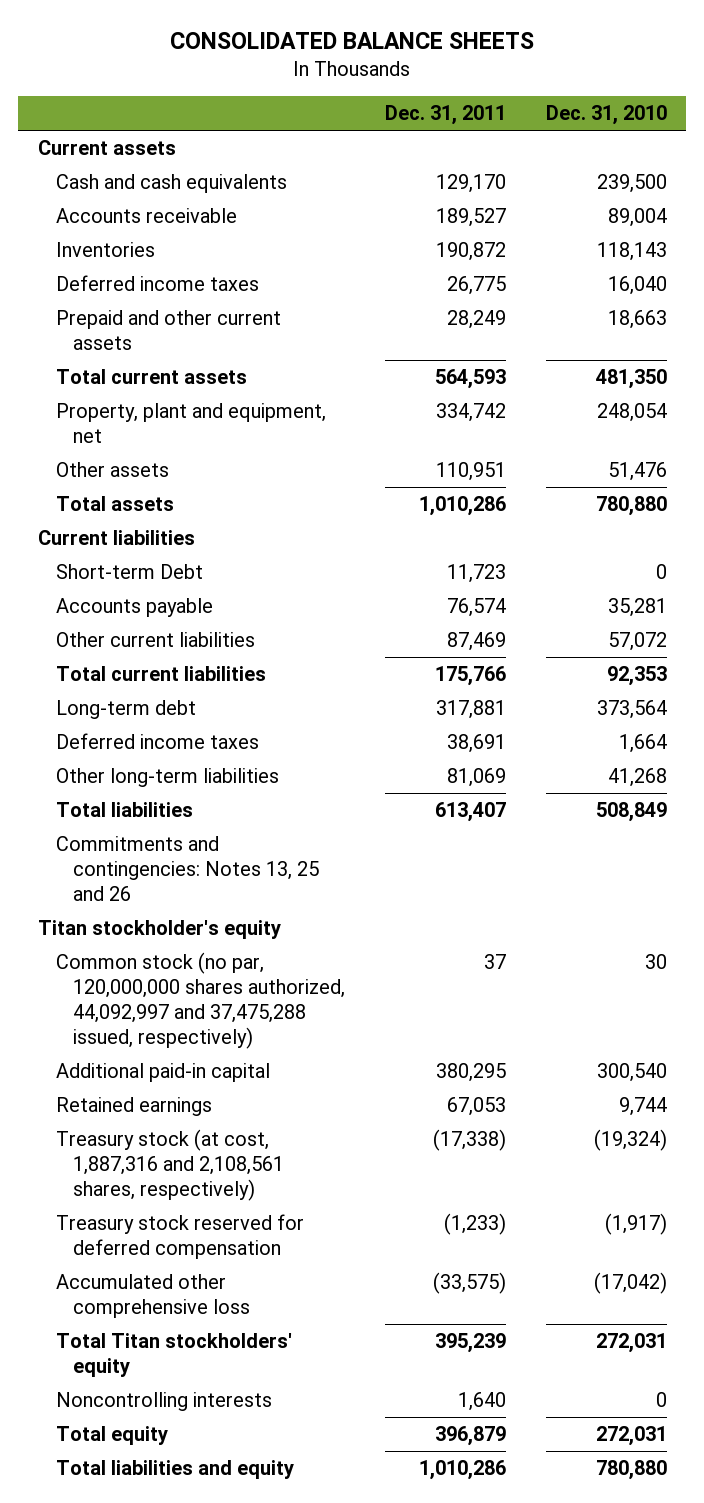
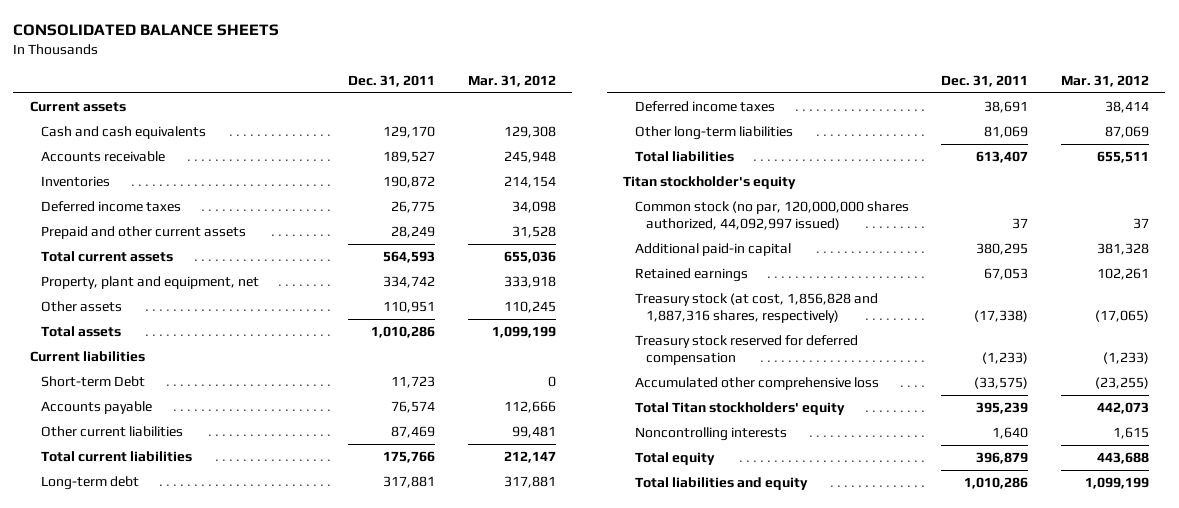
[545,105,667,126] Dec. 31, 2010 -> none
none -> [467,74,556,87] Mar. 31, 2012
[55,836,320,901] Commitments and contingencies: Notes 13, 25 and 26 -> none
[55,952,346,1049] Common stock (no par, 120,000,000 shares authorized, 44,092,997 and 37,475,288 issued, respectively) -> [634,200,909,230] Common stock (no par, 120,000,000 shares authorized, 44,092,997 issued)
[55,1129,285,1201] Treasury stock (at cost, 1,887,316 and 2,108,561 shares, respectively) -> [634,292,878,323] Treasury stock (at cost, 1,856,828 and 1,887,316 shares, respectively)

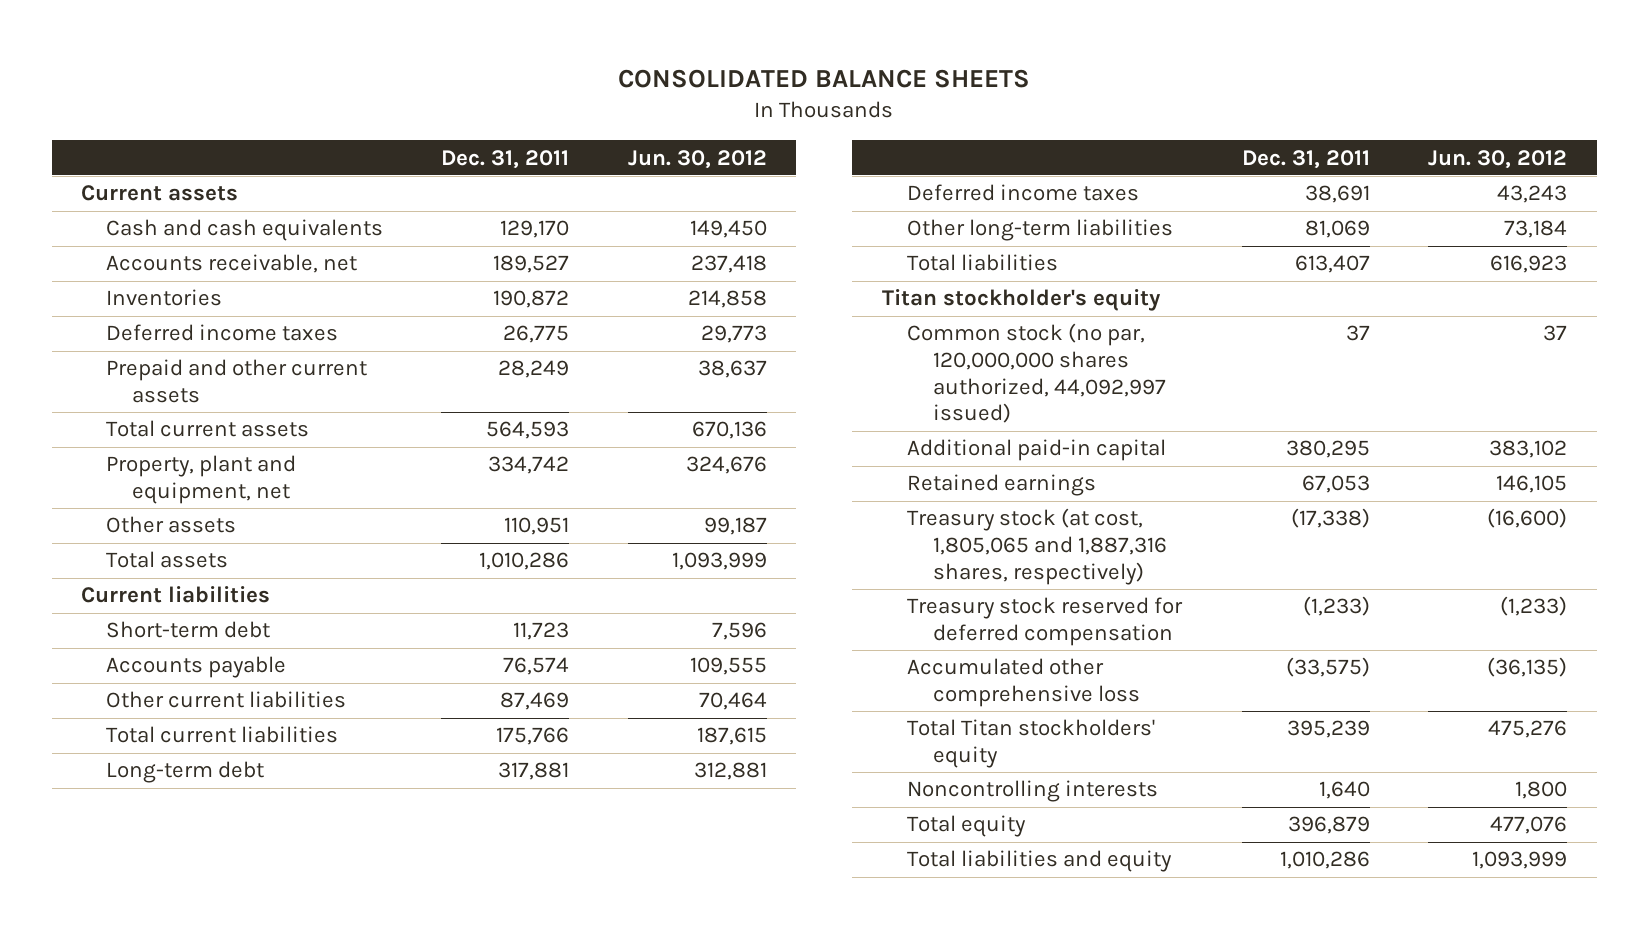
[467,74,556,87] Mar. 31, 2012 -> none
none -> [627,149,767,169] Jun. 30, 2012
[41,150,166,162] Accounts receivable -> [106,254,358,274] Accounts receivable, net
[41,375,146,387] Short-term Debt -> [106,621,271,639] Short-term debt
[634,292,878,323] Treasury stock (at cost, 1,856,828 and 1,887,316 shares, respectively) -> [907,508,1167,585] Treasury stock (at cost, 1,805,065 and 1,887,316 shares, respectively)

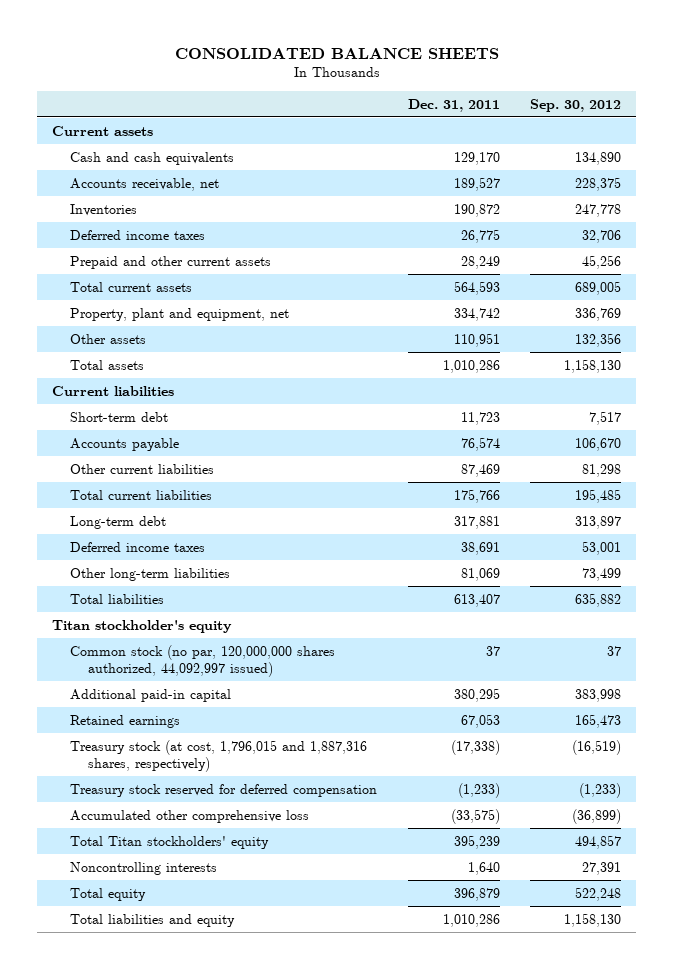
[627,149,767,169] Jun. 30, 2012 -> none
none -> [529,98,621,112] Sep. 30, 2012
[907,508,1167,585] Treasury stock (at cost, 1,805,065 and 1,887,316 shares, respectively) -> [70,739,368,772] Treasury stock (at cost, 1,796,015 and 1,887,316 shares, respectively)

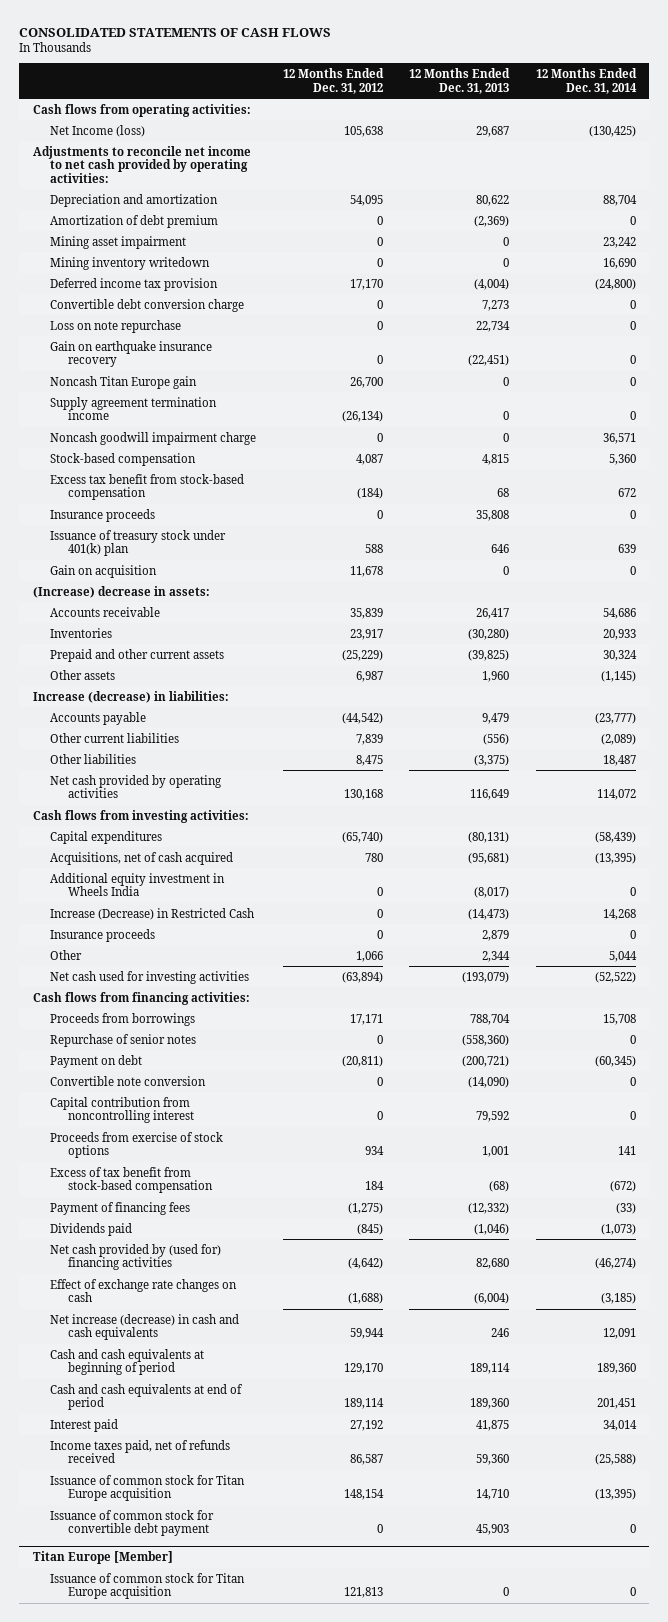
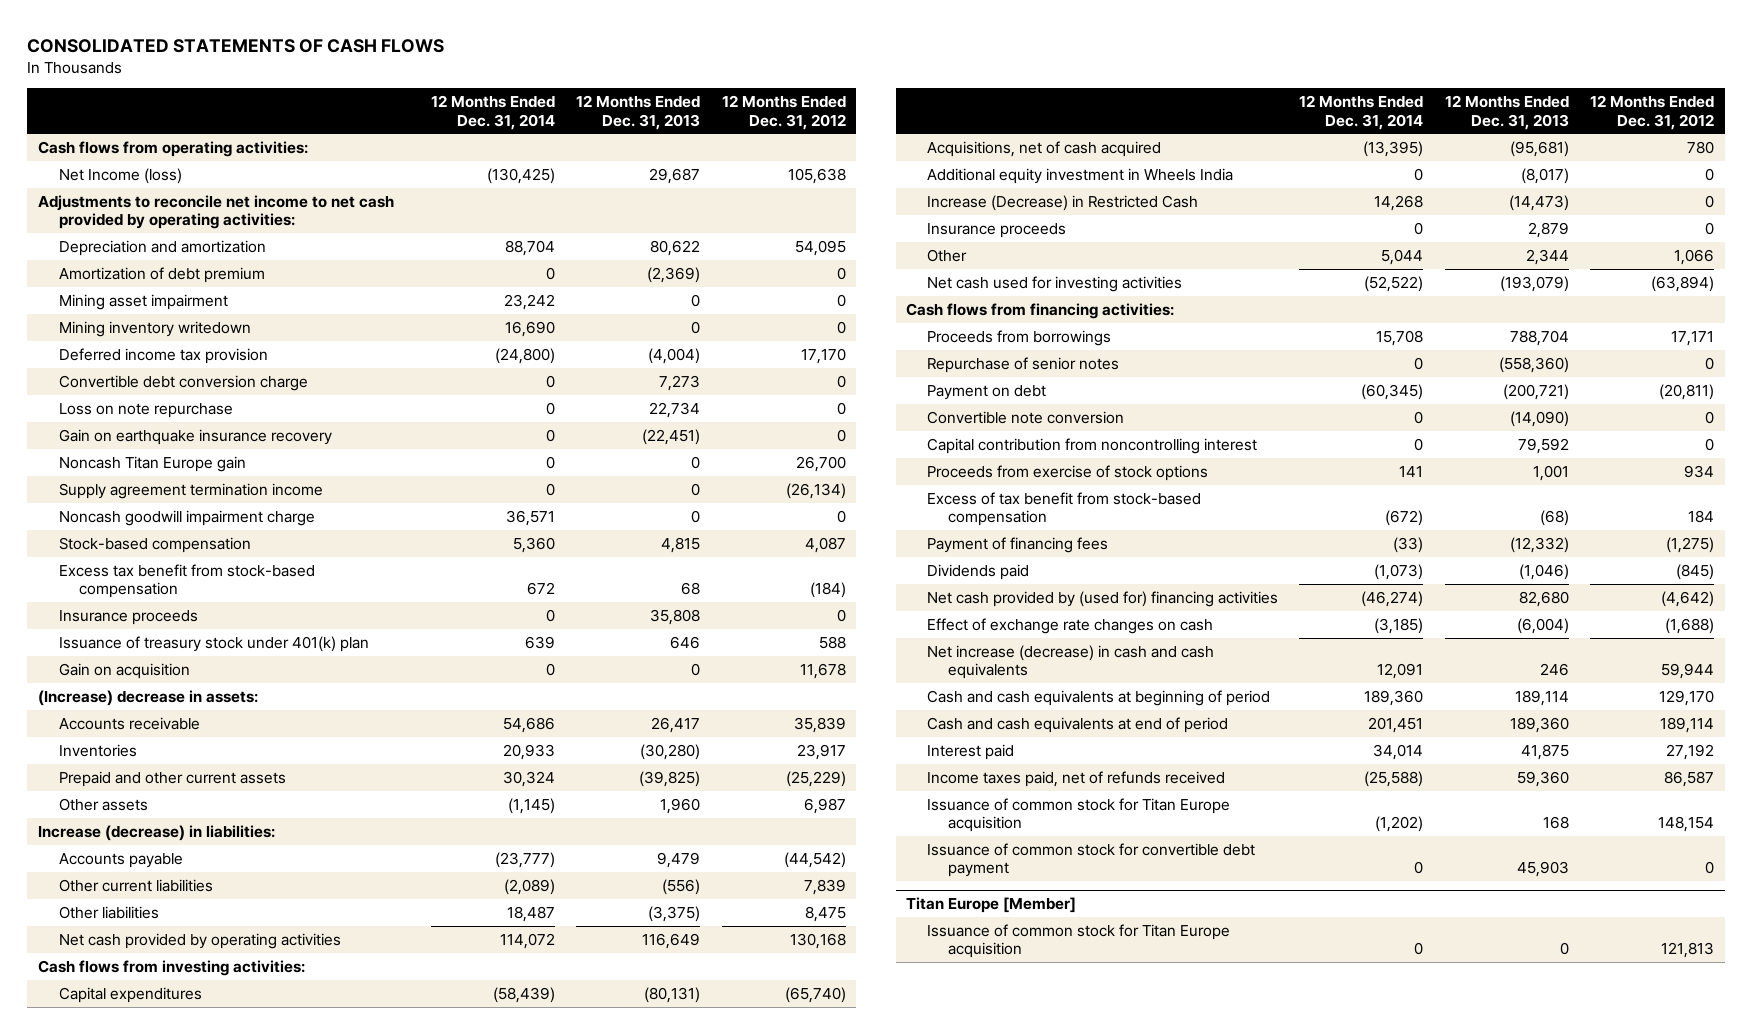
[476,1489,510,1501] 14,710 -> [1542,816,1569,830] 168
[594,1489,636,1501] (13,395) -> [1375,816,1424,833] (1,202)

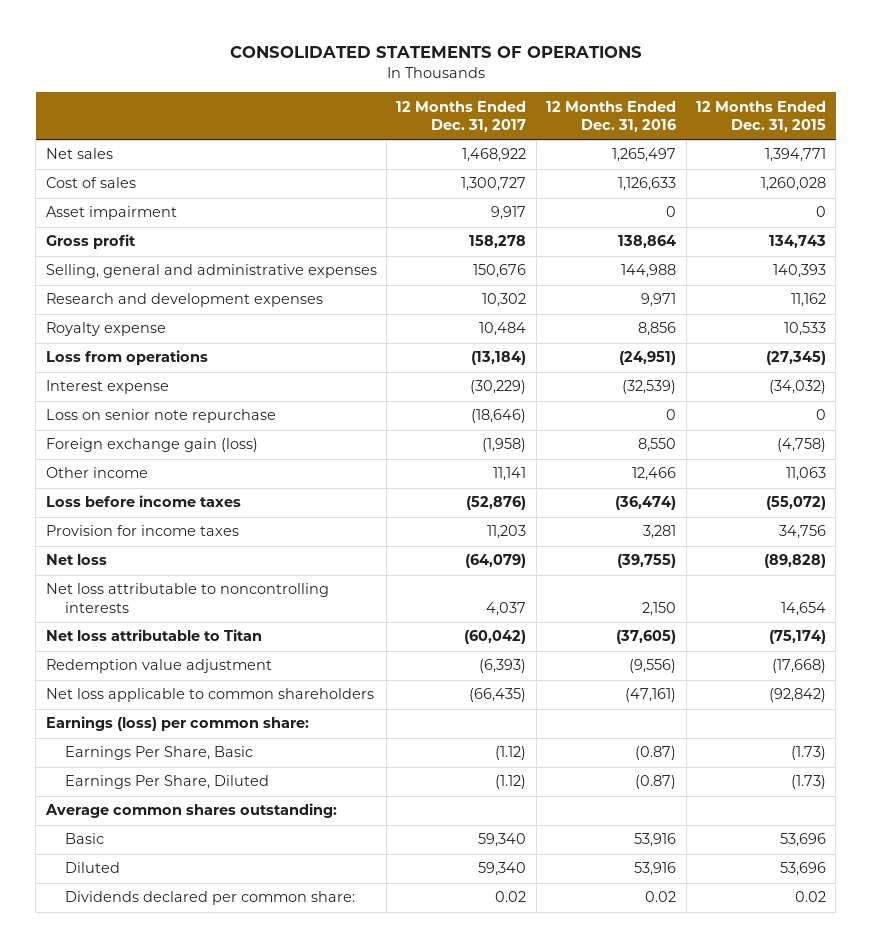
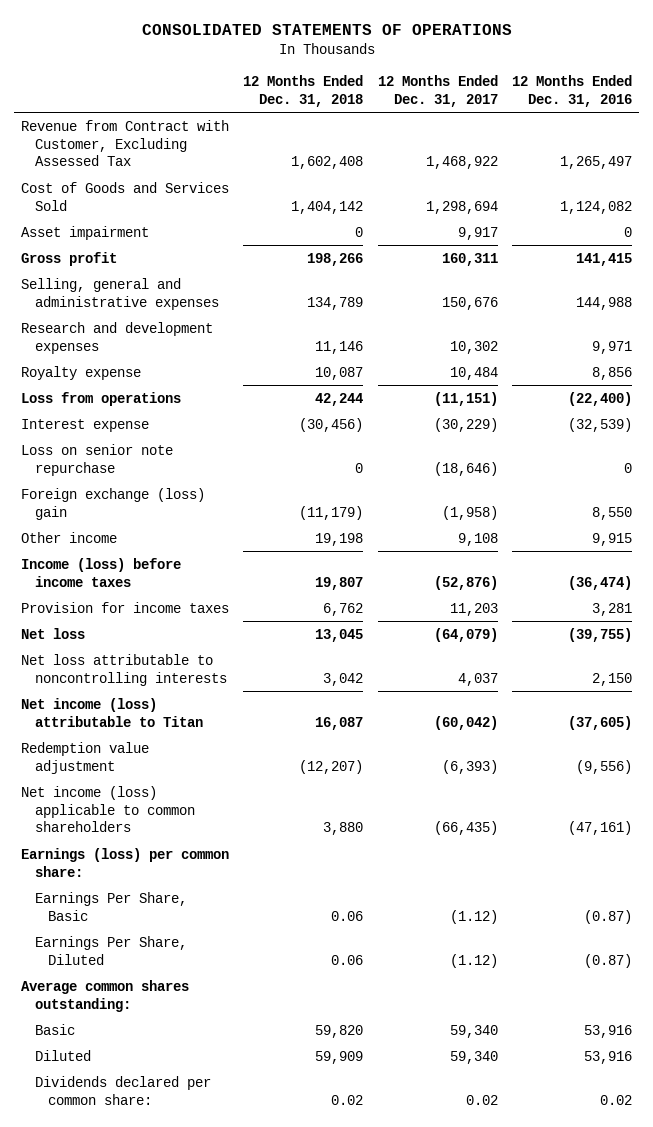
[696,100,827,132] 12 Months Ended Dec. 31, 2015 -> none
none -> [243,74,364,107] 12 Months Ended Dec. 31, 2018
[45,177,136,189] Cost of sales -> none
[45,148,113,160] Net sales -> [20,119,229,167] Revenue from Contract with Customer, Excluding Assessed Tax
none -> [20,181,229,211] Cost of Goods and Services Sold
[469,235,527,249] 158,278 -> [441,252,498,266] 160,311
[618,235,677,249] 138,864 -> [576,252,633,266] 141,415
[471,351,527,366] (13,184) -> [433,391,498,406] (11,151)
[619,351,677,366] (24,951) -> [568,391,633,406] (22,400)
[45,438,258,453] Foreign exchange gain (loss) -> [20,487,205,520] Foreign exchange (loss) gain
[493,467,527,482] 11,141 -> [457,532,498,546] 9,108
[632,467,677,482] 12,466 -> [592,532,633,546] 9,915
[45,495,241,508] Loss before income taxes -> [20,557,181,587] Income (loss) before income taxes
[45,629,262,642] Net loss attributable to Titan -> [20,697,203,727] Net income (loss) attributable to Titan
[45,688,374,703] Net loss applicable to common shareholders -> [20,785,195,833] Net income (loss) applicable to common shareholders

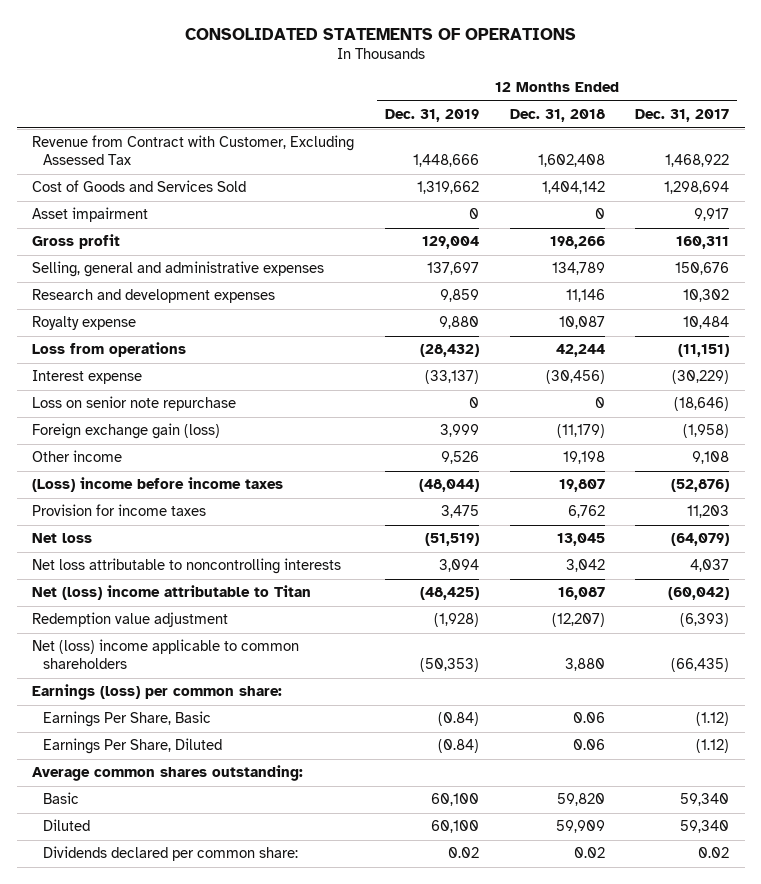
[512,74,633,107] 12 Months Ended Dec. 31, 2016 -> none
none -> [384,109,479,123] Dec. 31, 2019
[20,487,205,520] Foreign exchange (loss) gain -> [32,423,221,440] Foreign exchange gain (loss)
[20,557,181,587] Income (loss) before income taxes -> [32,477,284,493] (Loss) income before income taxes
[20,697,203,727] Net income (loss) attributable to Titan -> [32,585,312,601] Net (loss) income attributable to Titan
[20,785,195,833] Net income (loss) applicable to common shareholders -> [32,639,300,670] Net (loss) income applicable to common shareholders

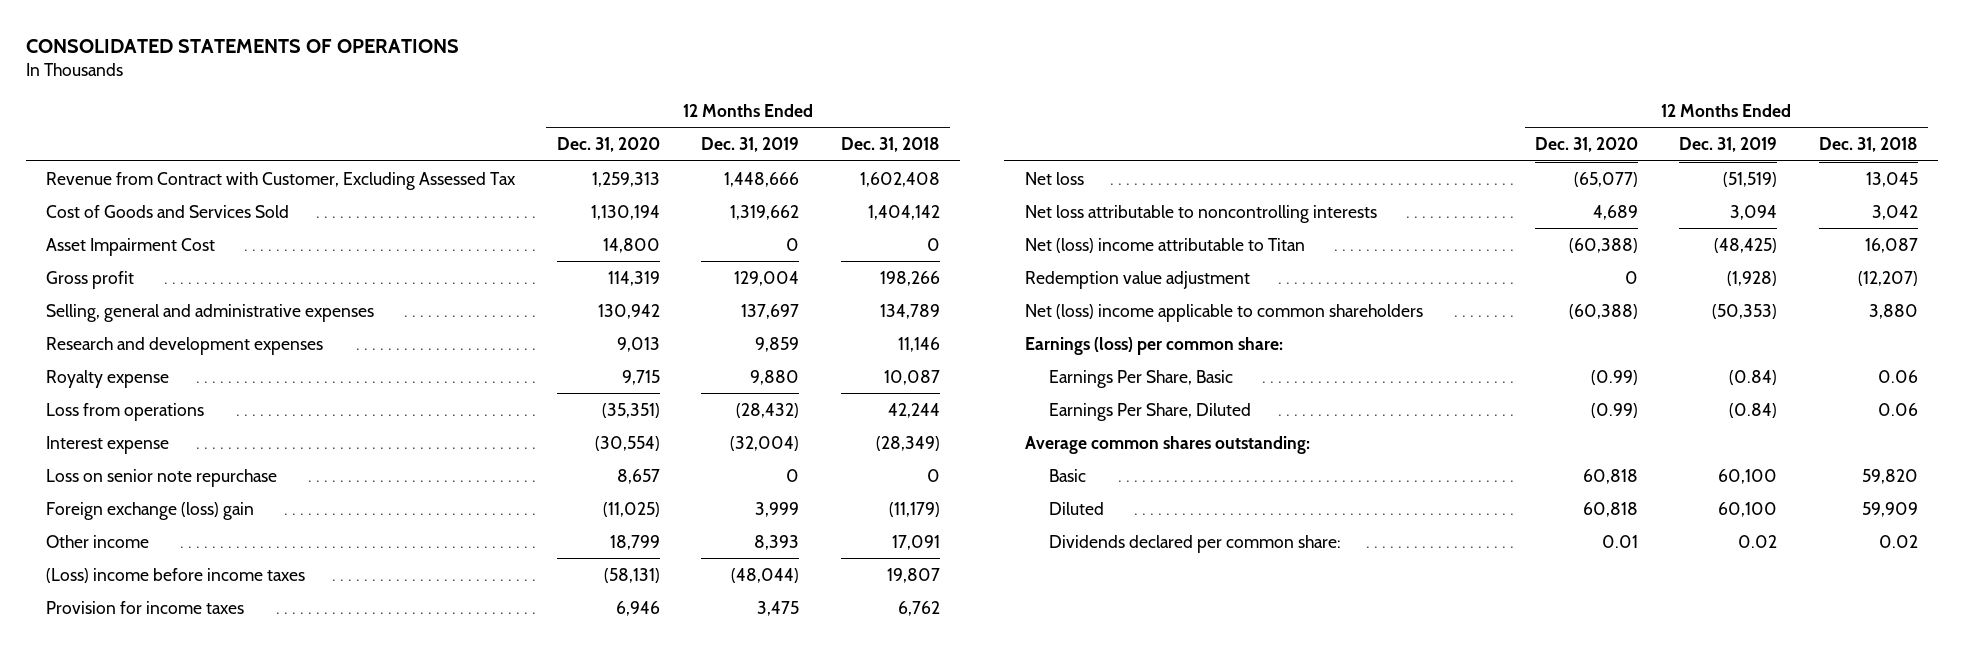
[635,109,730,123] Dec. 31, 2017 -> none
none -> [556,137,660,153] Dec. 31, 2020
[32,207,149,223] Asset impairment -> [46,237,216,256] Asset Impairment Cost
[424,370,479,385] (33,137) -> [730,435,800,451] (32,004)
[545,370,605,385] (30,456) -> [875,435,940,451] (28,349)
[32,423,221,440] Foreign exchange gain (loss) -> [46,501,255,520] Foreign exchange (loss) gain
[440,451,479,465] 9,526 -> [754,534,800,550] 8,393
[562,451,605,465] 19,198 -> [891,534,940,550] 17,091

